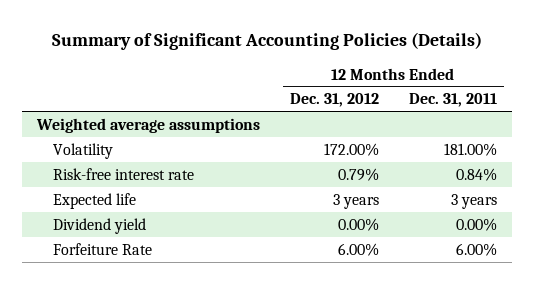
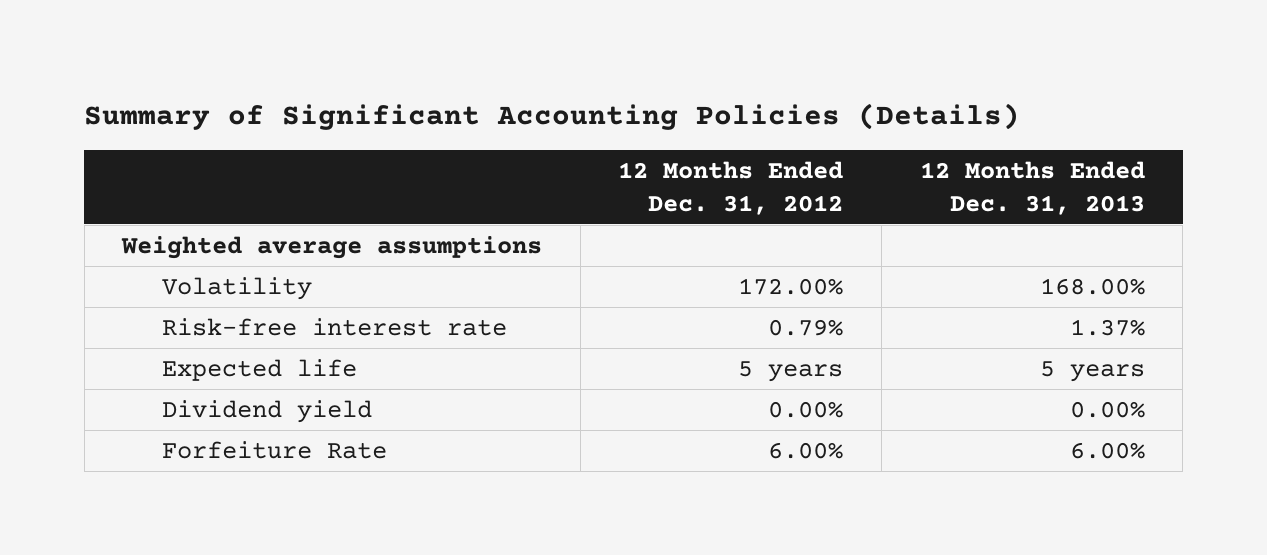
[408,93,497,108] Dec. 31, 2011 -> none
none -> [919,160,1145,215] 12 Months Ended Dec. 31, 2013
[332,193,379,209] 3 years -> [738,360,844,382] 5 years

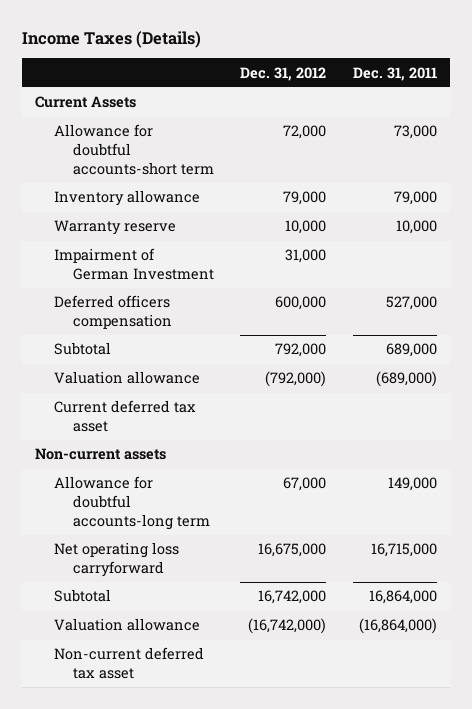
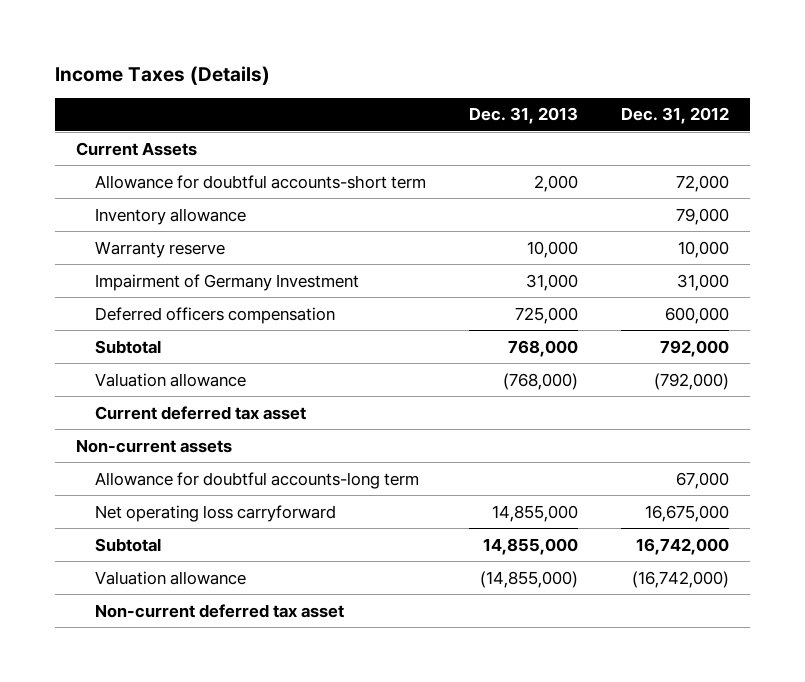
[352,66,437,81] Dec. 31, 2011 -> none
none -> [469,107,579,125] Dec. 31, 2013
[53,248,214,281] Impairment of German Investment -> [95,273,360,291] Impairment of Germany Investment

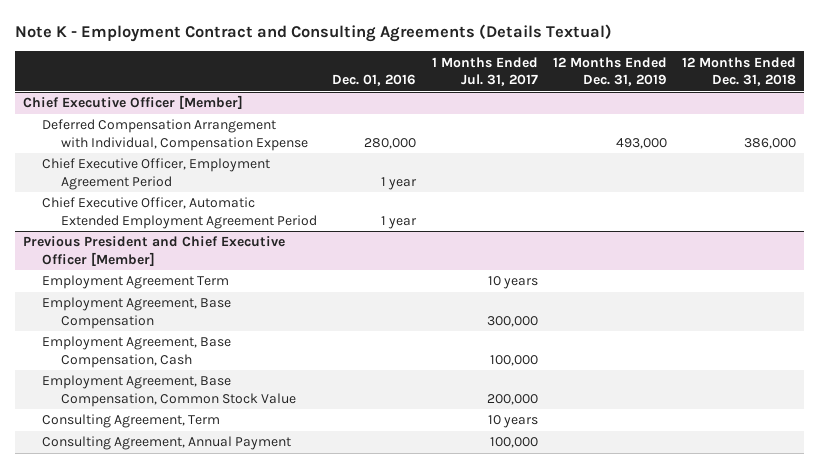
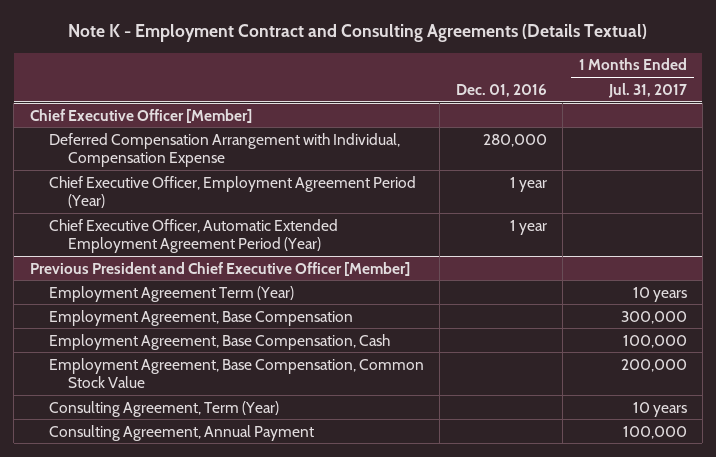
[552,56,667,87] 12 Months Ended Dec. 31, 2019 -> none
[682,56,797,87] 12 Months Ended Dec. 31, 2018 -> none
[41,158,270,190] Chief Executive Officer, Employment Agreement Period -> [48,175,416,209] Chief Executive Officer, Employment Agreement Period (Year)
[41,197,317,229] Chief Executive Officer, Automatic Extended Employment Agreement Period -> [48,218,338,254] Chief Executive Officer, Automatic Extended Employment Agreement Period (Year)
[41,275,229,290] Employment Agreement Term -> [48,285,294,302] Employment Agreement Term (Year)
[41,414,220,429] Consulting Agreement, Term -> [48,400,279,417] Consulting Agreement, Term (Year)

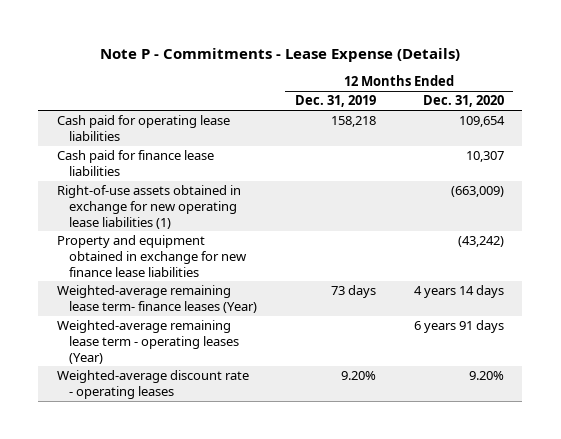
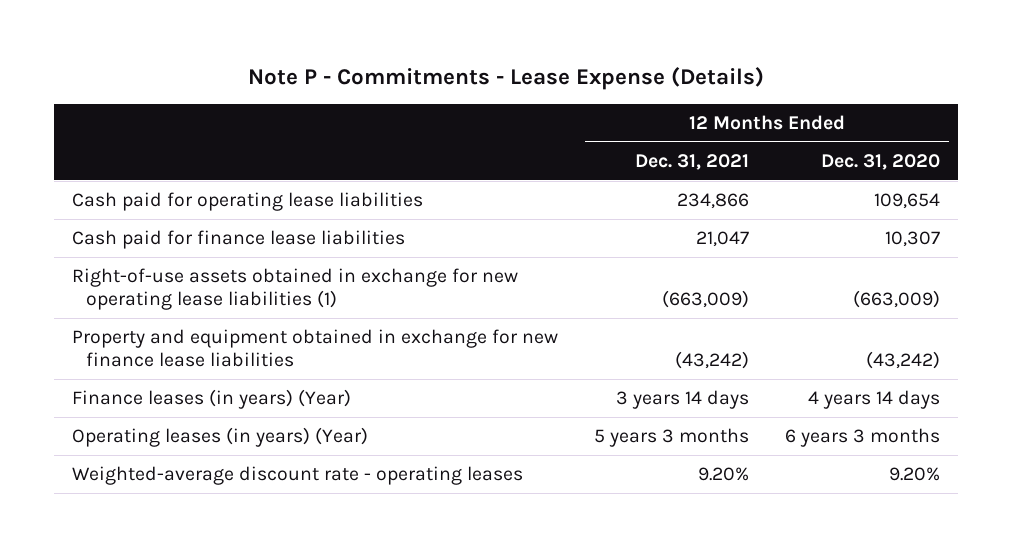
[294,95,376,108] Dec. 31, 2019 -> none
none -> [634,153,749,170] Dec. 31, 2021
[57,285,258,313] Weighted-average remaining lease term- finance leases (Year) -> [72,389,352,410] Finance leases (in years) (Year)
[57,320,240,364] Weighted-average remaining lease term - operating leases (Year) -> [72,427,369,448] Operating leases (in years) (Year)
[413,320,504,334] 6 years 91 days -> [784,428,940,448] 6 years 3 months

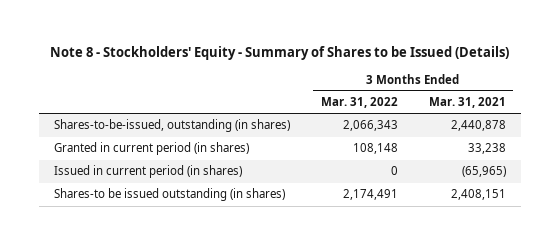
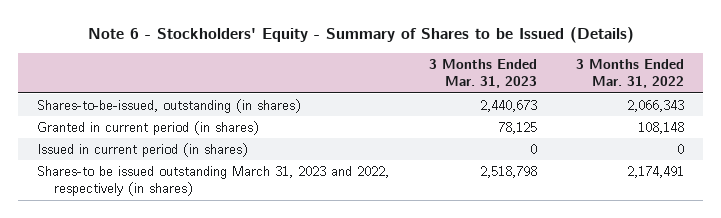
[49,45,509,60] Note 8 - Stockholders' Equity - Summary of Shares to be Issued (Details) -> [87,27,634,44] Note 6 - Stockholders' Equity - Summary of Shares to be Issued (Details)
[428,97,506,109] Mar. 31, 2021 -> none
none -> [428,59,537,89] 3 Months Ended Mar. 31, 2023
[54,188,286,202] Shares-to be issued outstanding (in shares) -> [37,166,390,197] Shares-to be issued outstanding March 31, 2023 and 2022, respectively (in shares)

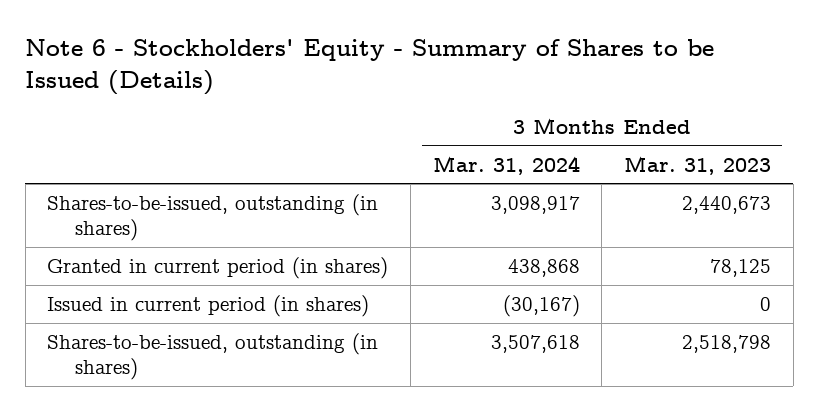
[575,59,684,89] 3 Months Ended Mar. 31, 2022 -> none
none -> [432,155,580,175] Mar. 31, 2024
[37,166,390,197] Shares-to be issued outstanding March 31, 2023 and 2022, respectively (in shares) -> [47,332,379,380] Shares-to-be-issued, outstanding (in shares)

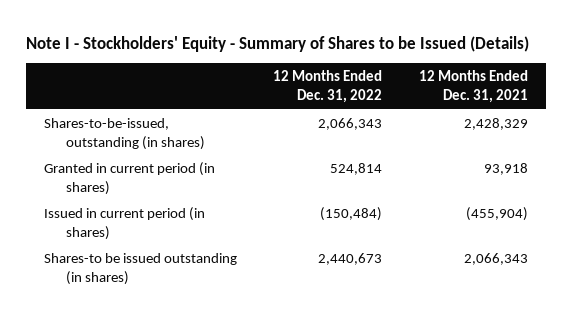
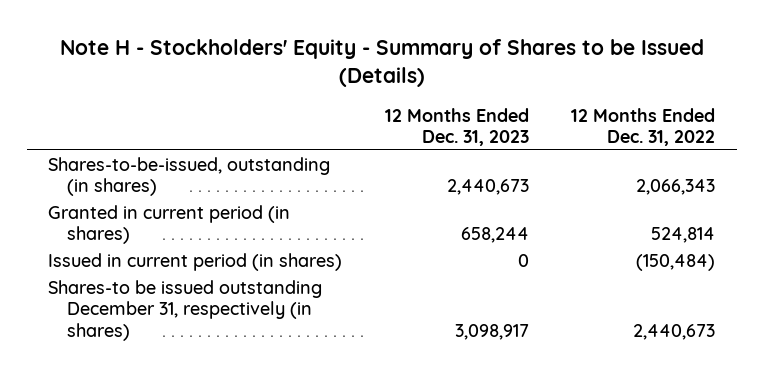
[25,35,529,52] Note I - Stockholders' Equity - Summary of Shares to be Issued (Details) -> [59,39,704,88] Note H - Stockholders' Equity - Summary of Shares to be Issued (Details)
[418,70,528,104] 12 Months Ended Dec. 31, 2021 -> none
none -> [384,107,529,146] 12 Months Ended Dec. 31, 2023
[43,253,237,285] Shares-to be issued outstanding (in shares) -> [48,279,323,341] Shares-to be issued outstanding December 31, respectively (in shares)

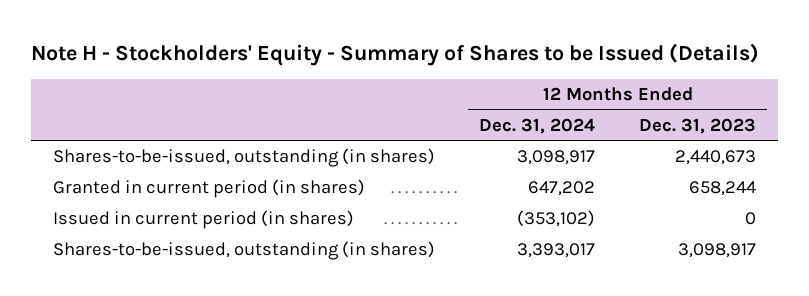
[571,107,716,146] 12 Months Ended Dec. 31, 2022 -> none
none -> [479,117,596,134] Dec. 31, 2024
[48,279,323,341] Shares-to be issued outstanding December 31, respectively (in shares) -> [53,241,436,261] Shares-to-be-issued, outstanding (in shares)

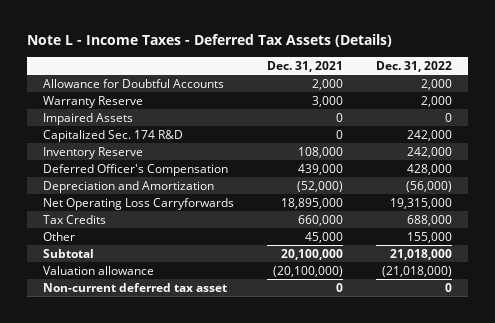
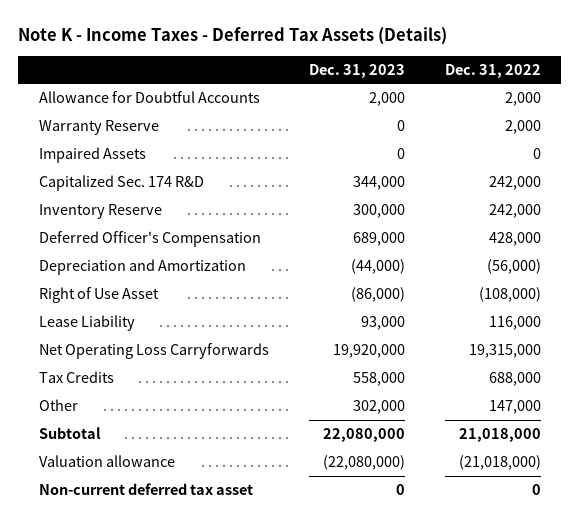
[26,34,392,48] Note L - Income Taxes - Deferred Tax Assets (Details) -> [18,27,448,46] Note K - Income Taxes - Deferred Tax Assets (Details)
[267,60,344,72] Dec. 31, 2021 -> none
none -> [308,63,405,78] Dec. 31, 2023
none -> [38,287,159,304] Right of Use Asset
none -> [38,315,135,332] Lease Liability
[406,231,452,243] 155,000 -> [488,400,541,415] 147,000

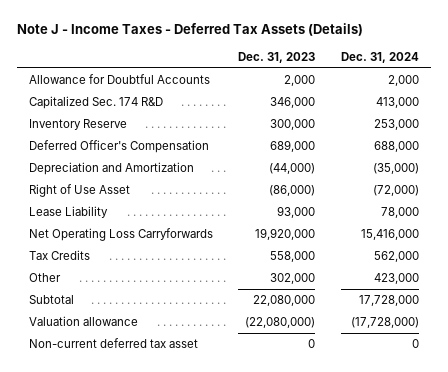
[18,27,448,46] Note K - Income Taxes - Deferred Tax Assets (Details) -> [16,23,363,37] Note J - Income Taxes - Deferred Tax Assets (Details)
[444,63,541,78] Dec. 31, 2022 -> none
none -> [340,51,419,63] Dec. 31, 2024
[38,120,159,136] Warranty Reserve -> none
[38,147,146,164] Impaired Assets -> none
[352,176,405,191] 344,000 -> [270,97,316,109] 346,000

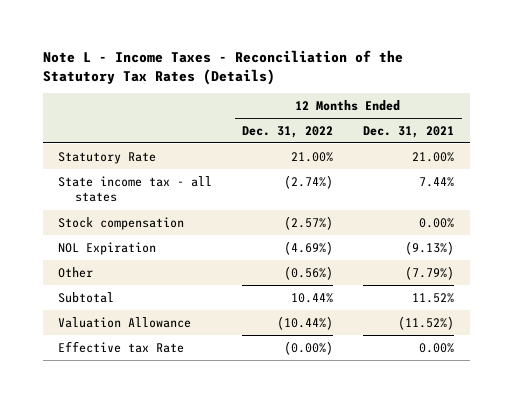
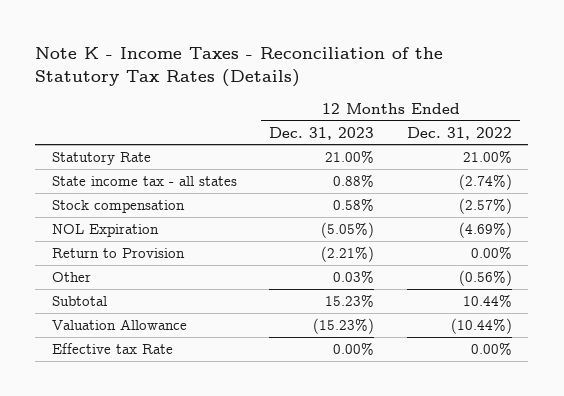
[42,50,403,86] Note L - Income Taxes - Reconciliation of the Statutory Tax Rates (Details) -> [35,46,444,87] Note K - Income Taxes - Reconciliation of the Statutory Tax Rates (Details)
[363,125,455,138] Dec. 31, 2021 -> none
none -> [269,126,375,140] Dec. 31, 2023
none -> [51,247,185,258] Return to Provision
[284,340,334,355] (0.00%) -> [471,341,513,355] 0.00%

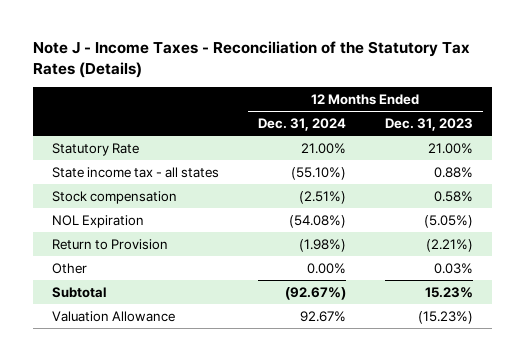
[35,46,444,87] Note K - Income Taxes - Reconciliation of the Statutory Tax Rates (Details) -> [32,41,470,79] Note J - Income Taxes - Reconciliation of the Statutory Tax Rates (Details)
[407,126,513,140] Dec. 31, 2022 -> none
none -> [257,117,346,131] Dec. 31, 2024
[51,342,173,354] Effective tax Rate -> none

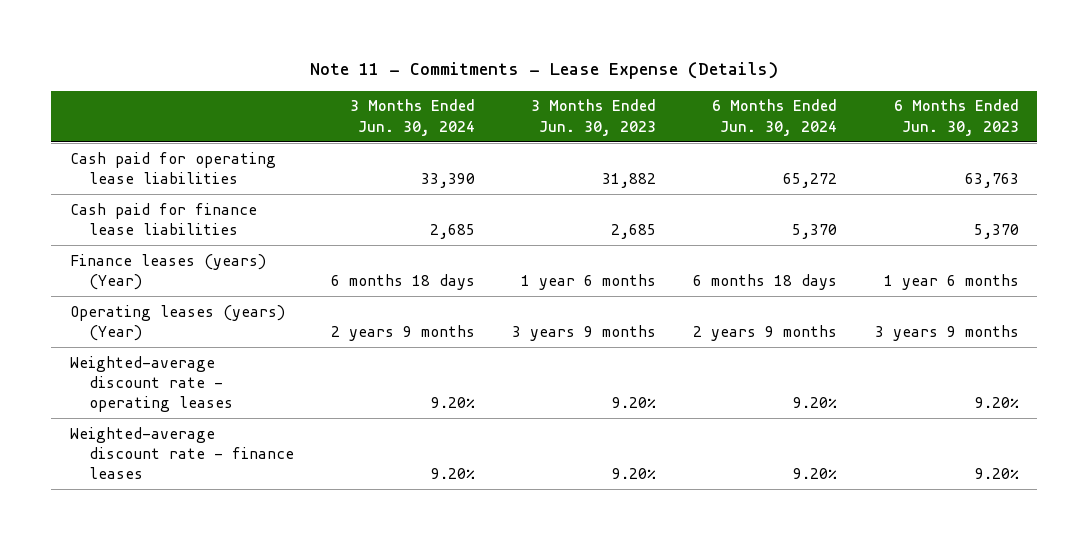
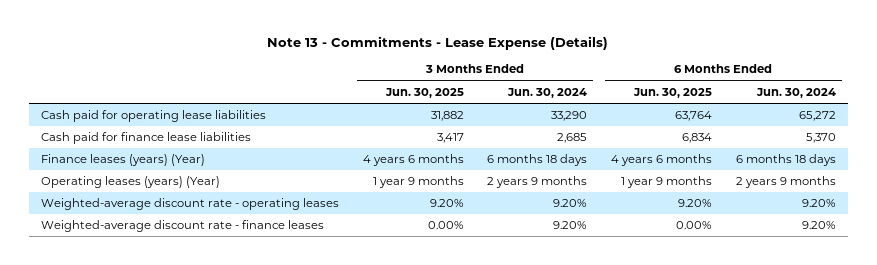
[310,62,779,80] Note 11 - Commitments - Lease Expense (Details) -> [267,35,609,50] Note 13 - Commitments - Lease Expense (Details)
[531,99,657,136] 3 Months Ended Jun. 30, 2023 -> none
[893,99,1019,136] 6 Months Ended Jun. 30, 2023 -> none
none -> [384,87,464,98] Jun. 30, 2025
none -> [633,87,713,98] Jun. 30, 2025
[420,172,475,188] 33,390 -> [551,111,588,122] 33,290

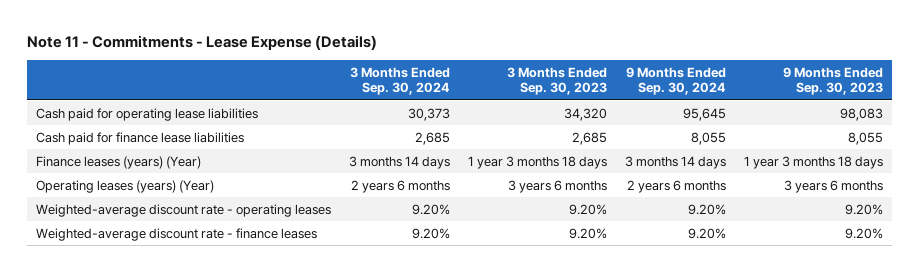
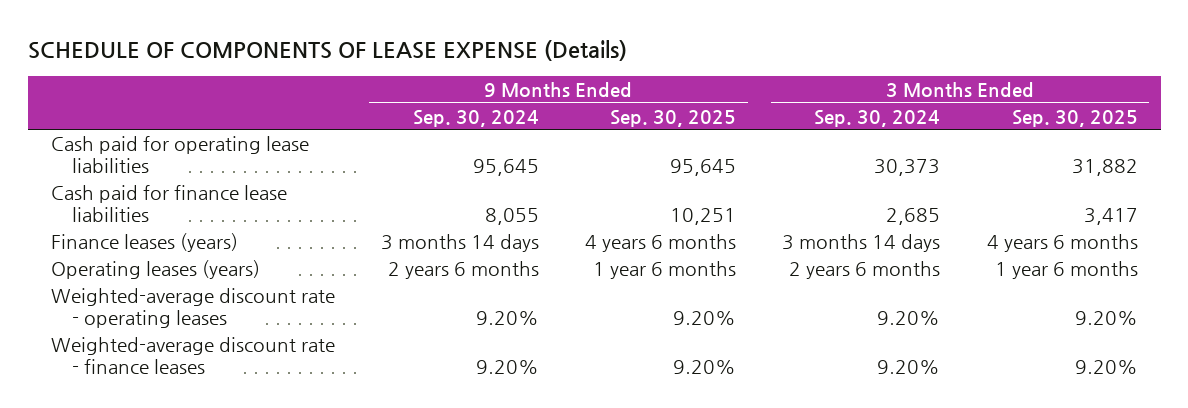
[26,35,377,51] Note 11 - Commitments - Lease Expense (Details) -> [27,39,627,61] SCHEDULE OF COMPONENTS OF LEASE EXPENSE (Details)
[506,66,607,96] 3 Months Ended Sep. 30, 2023 -> none
[783,66,884,96] 9 Months Ended Sep. 30, 2023 -> none
none -> [610,109,737,127] Sep. 30, 2025
none -> [1011,109,1138,127] Sep. 30, 2025
[35,155,201,169] Finance leases (years) (Year) -> [50,233,238,253] Finance leases (years)
[35,179,214,193] Operating leases (years) (Year) -> [50,260,260,280] Operating leases (years)

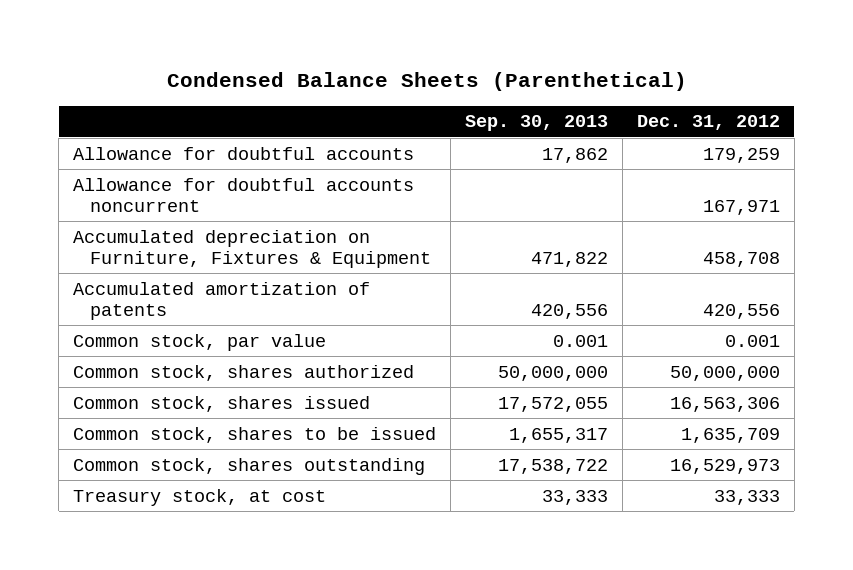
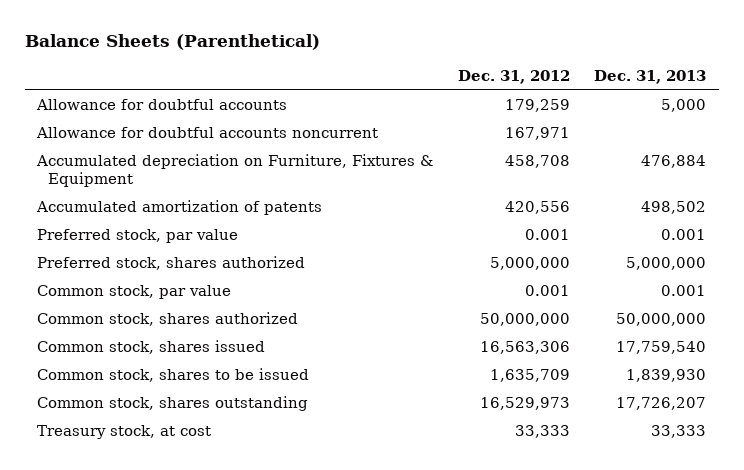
[166,72,687,92] Condensed Balance Sheets (Parenthetical) -> [24,34,320,51] Balance Sheets (Parenthetical)
[465,115,609,132] Sep. 30, 2013 -> none
none -> [594,70,707,85] Dec. 31, 2013
none -> [37,229,239,244] Preferred stock, par value
none -> [37,256,306,271] Preferred stock, shares authorized

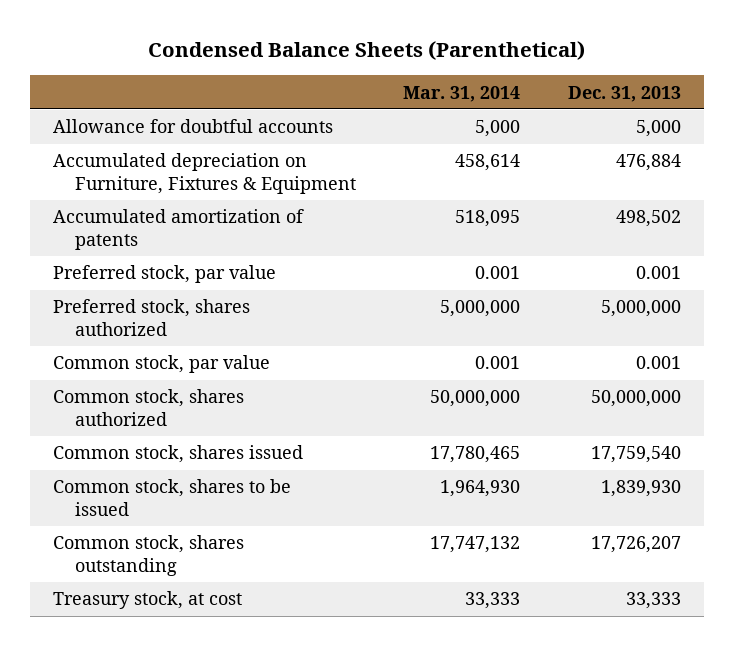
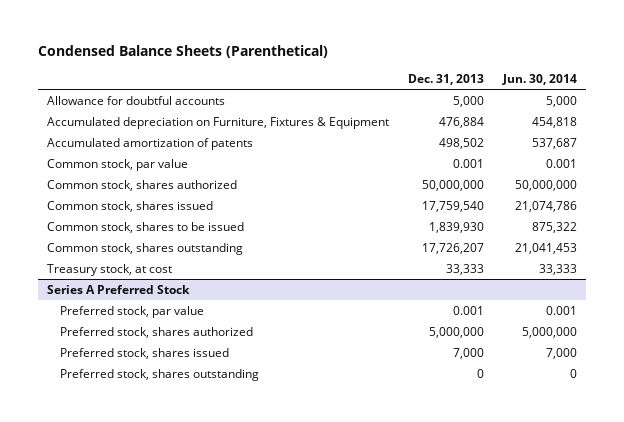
[403,85,521,102] Mar. 31, 2014 -> none
none -> [501,73,577,85] Jun. 30, 2014
[53,265,277,284] Preferred stock, par value -> none
[53,299,251,336] Preferred stock, shares authorized -> none
none -> [47,284,191,294] Series A Preferred Stock
none -> [60,305,205,318] Preferred stock, par value
none -> [60,326,254,338] Preferred stock, shares authorized
none -> [60,347,230,359] Preferred stock, shares issued
none -> [60,368,260,381] Preferred stock, shares outstanding

